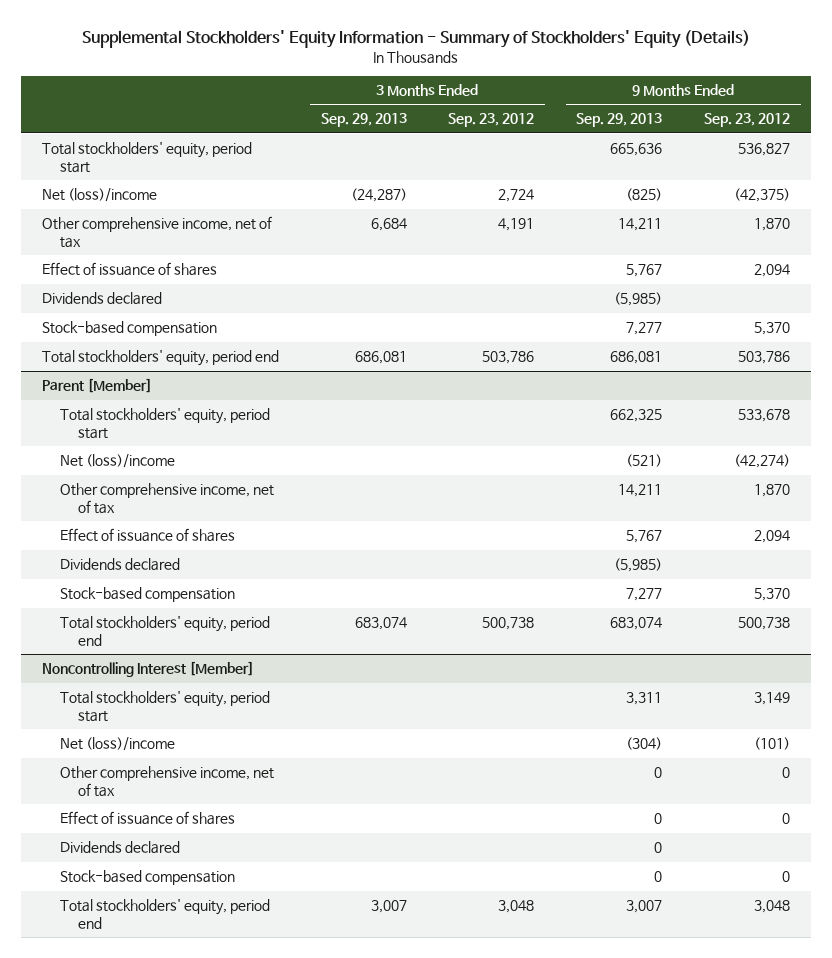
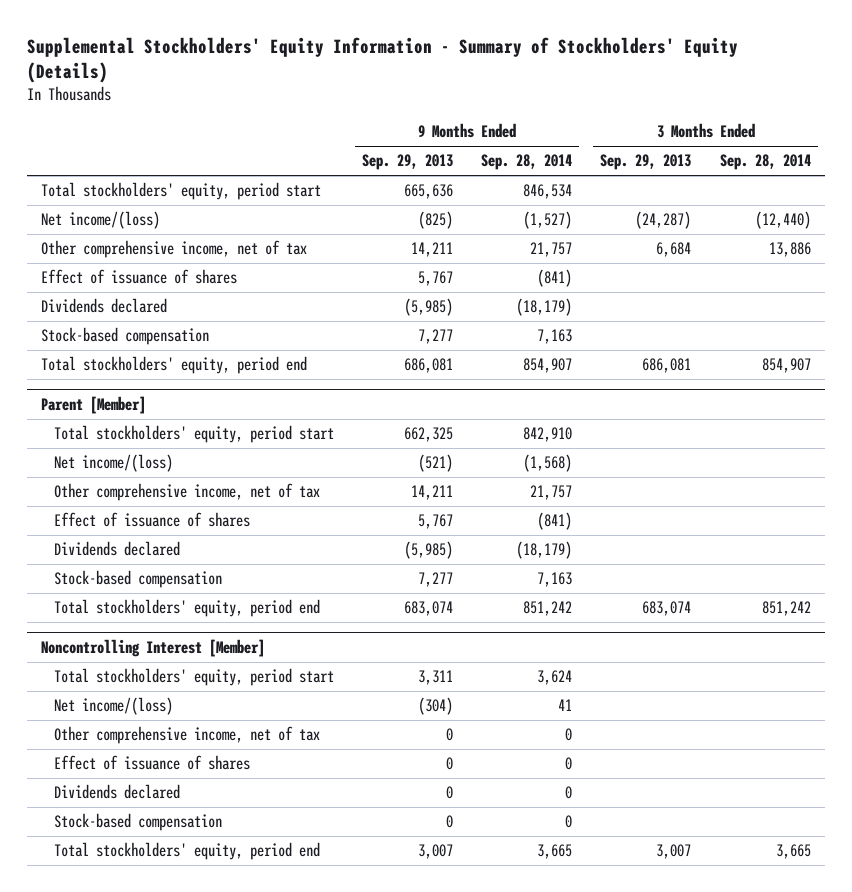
[448,113,535,128] Sep. 23, 2012 -> none
[704,113,791,128] Sep. 23, 2012 -> none
none -> [481,154,573,171] Sep. 28, 2014
none -> [719,154,811,171] Sep. 28, 2014
[41,188,157,203] Net (loss)/income -> [41,211,161,230] Net income/(loss)
[59,454,175,469] Net (loss)/income -> [53,454,173,473] Net income/(loss)
[59,737,175,752] Net (loss)/income -> [53,697,173,716] Net income/(loss)

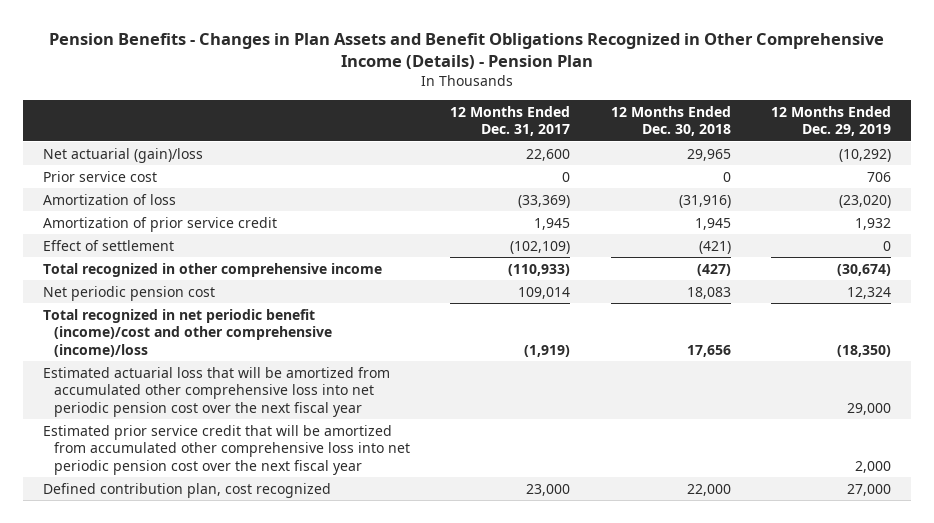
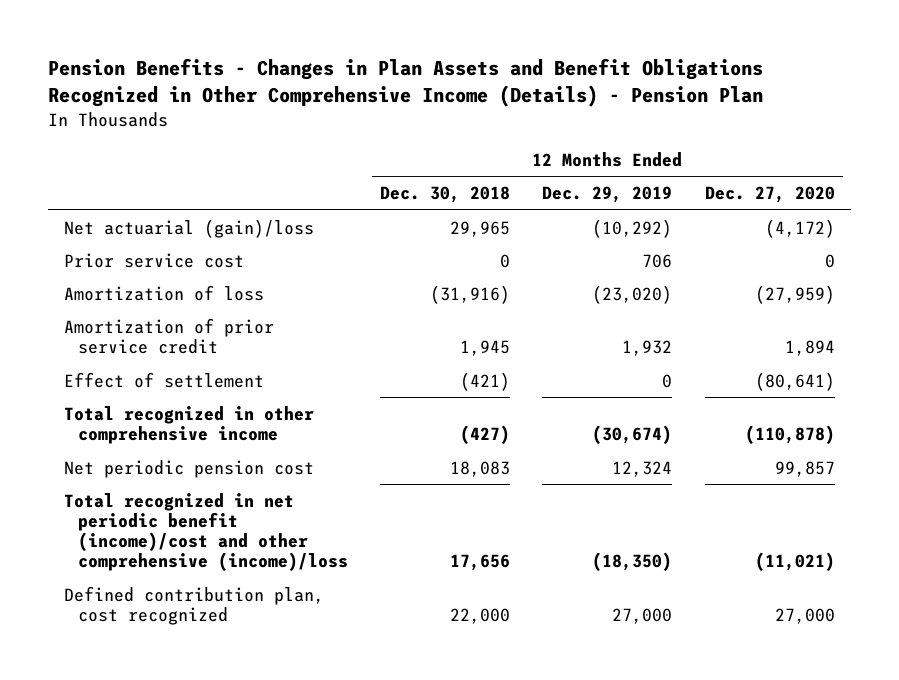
[450,105,571,137] 12 Months Ended Dec. 31, 2017 -> none
none -> [704,186,835,204] Dec. 27, 2020
[42,366,390,417] Estimated actuarial loss that will be amortized from accumulated other comprehensive loss into net periodic pension cost over the next fiscal year -> none
[42,424,410,475] Estimated prior service credit that will be amortized from accumulated other comprehensive loss into net periodic pension cost over the next fiscal year -> none

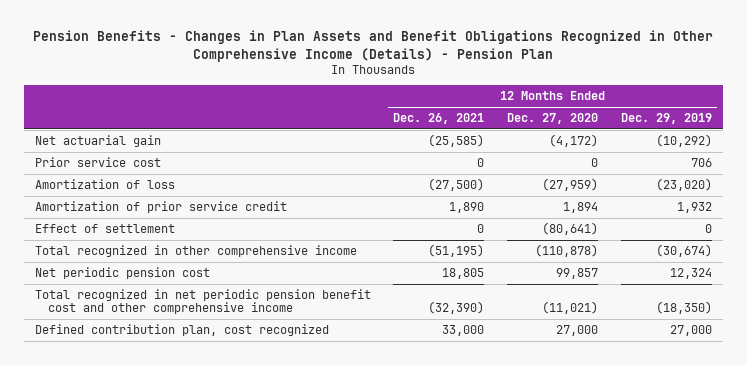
[380,186,511,204] Dec. 30, 2018 -> none
none -> [393,113,485,125] Dec. 26, 2021
[64,218,315,238] Net actuarial (gain)/loss -> [34,135,161,148] Net actuarial gain
[64,492,349,572] Total recognized in net periodic benefit (income)/cost and other comprehensive (income)/loss -> [34,289,371,315] Total recognized in net periodic pension benefit cost and other comprehensive income

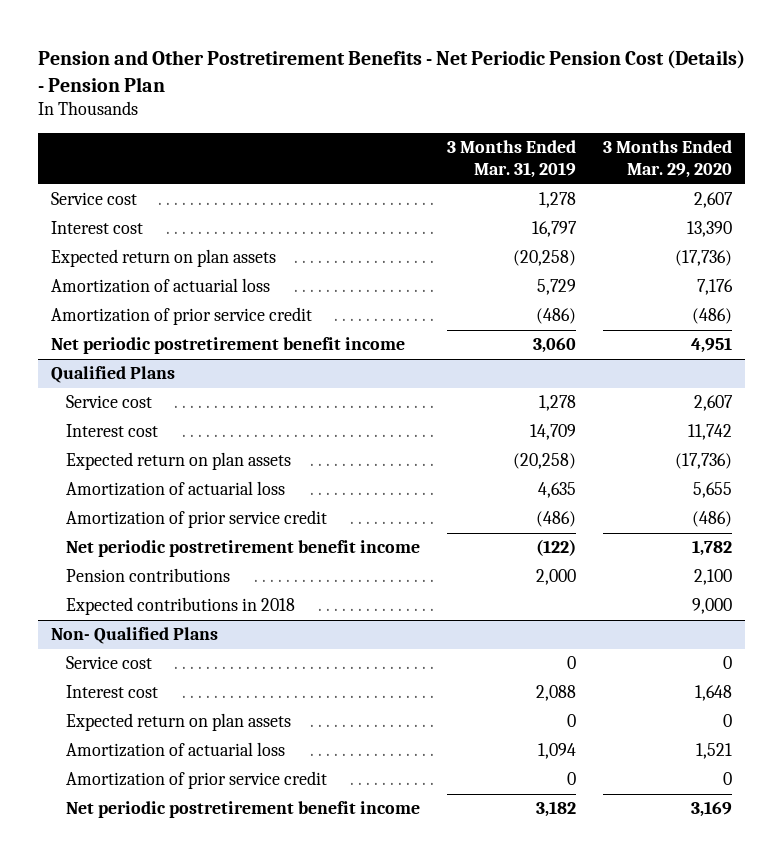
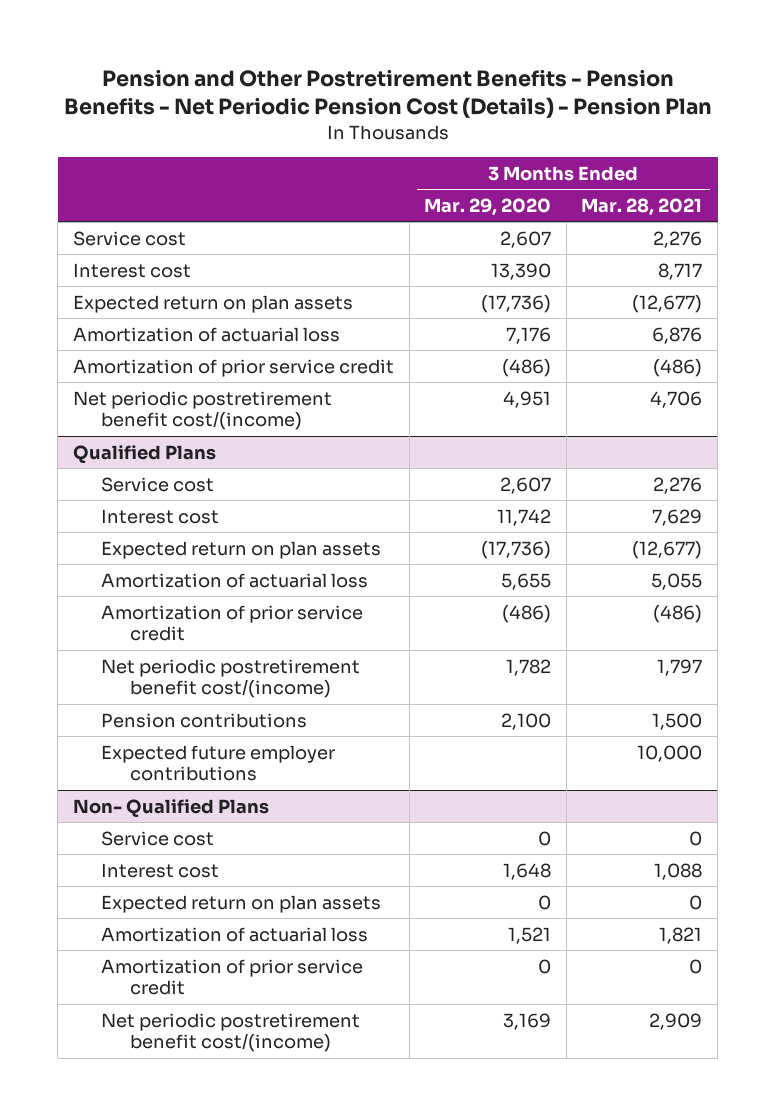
[37,49,745,92] Pension and Other Postretirement Benefits - Net Periodic Pension Cost (Details) - Pension Plan -> [63,69,712,119] Pension and Other Postretirement Benefits - Pension Benefits - Net Periodic Pension Cost (Details) - Pension Plan
[447,139,577,179] 3 Months Ended Mar. 31, 2019 -> none
none -> [581,198,703,217] Mar. 28, 2021
[50,337,405,355] Net periodic postretirement benefit income -> [72,390,332,431] Net periodic postretirement benefit cost/(income)
[66,540,421,558] Net periodic postretirement benefit income -> [101,658,361,699] Net periodic postretirement benefit cost/(income)
[66,597,296,616] Expected contributions in 2018 -> none
none -> [101,744,336,782] Expected future employer contributions
[66,801,421,819] Net periodic postretirement benefit income -> [101,1012,361,1053] Net periodic postretirement benefit cost/(income)

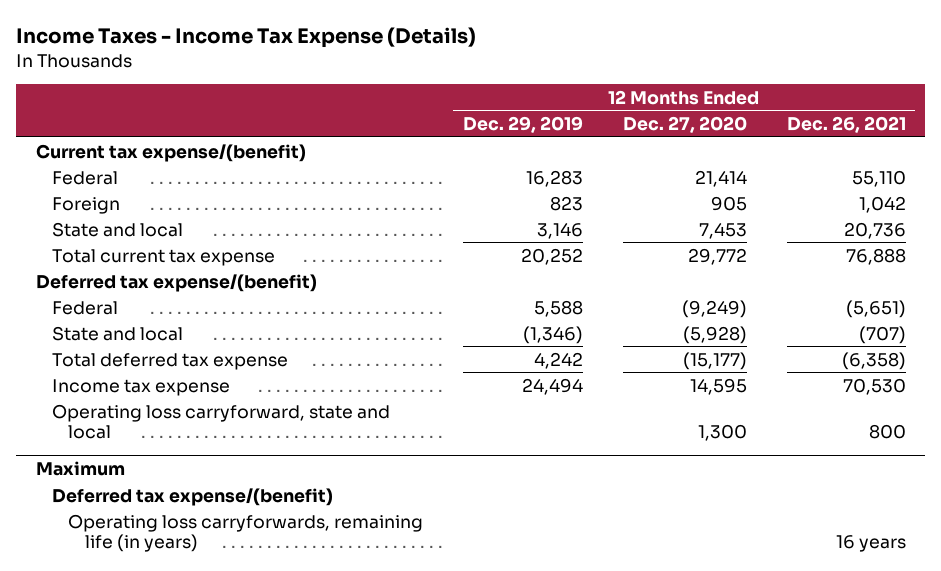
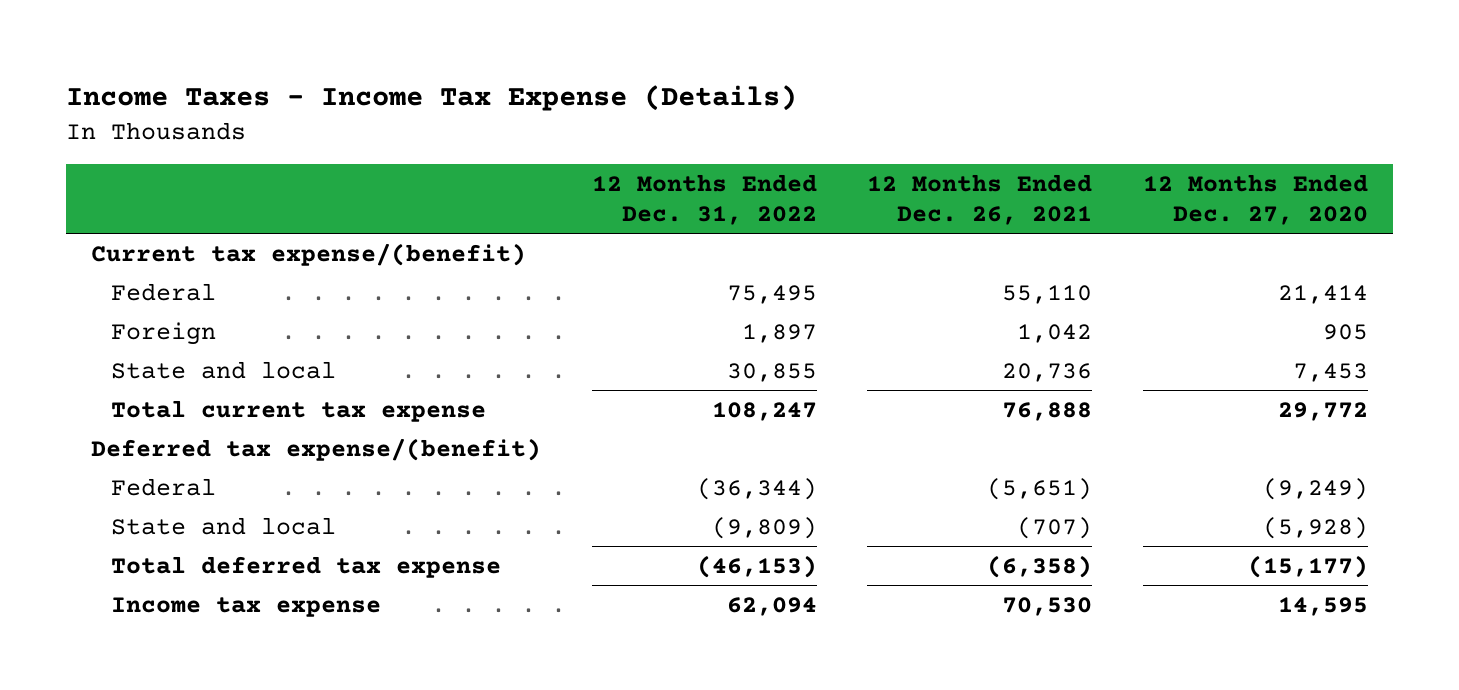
[463,116,584,134] Dec. 29, 2019 -> none
none -> [591,173,817,225] 12 Months Ended Dec. 31, 2022
[52,403,391,440] Operating loss carryforward, state and local -> none
[35,461,125,477] Maximum -> none
[52,487,334,506] Deferred tax expense/(benefit) -> none
[68,513,424,553] Operating loss carryforwards, remaining life (in years) -> none

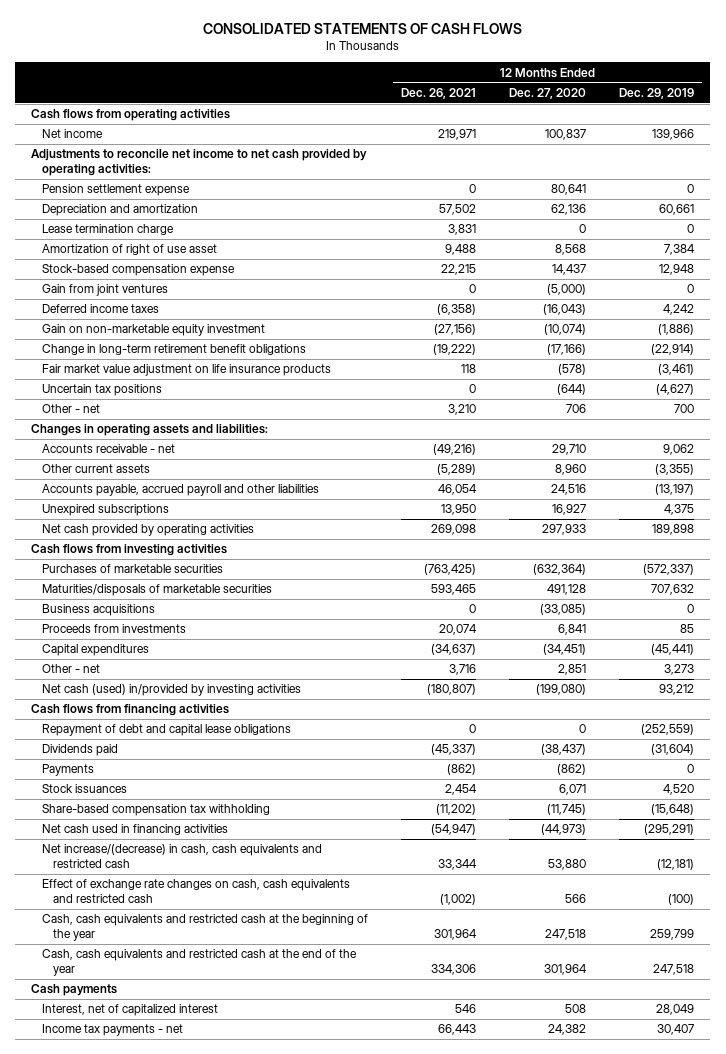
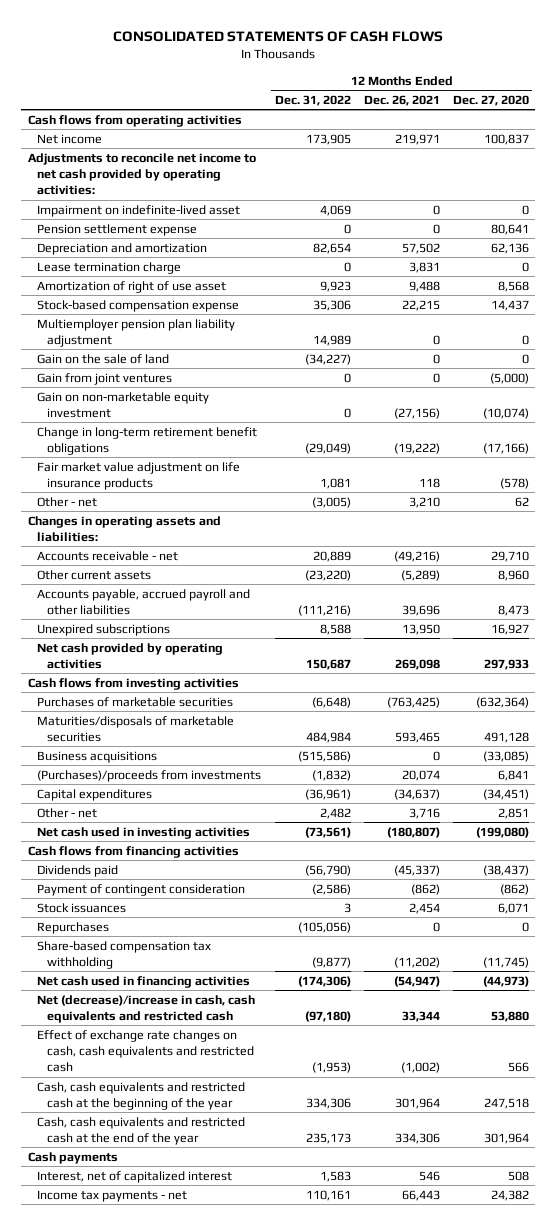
[619,87,695,99] Dec. 29, 2019 -> none
none -> [274,94,351,106] Dec. 31, 2022
none -> [37,204,241,217] Impairment on indefinite-lived asset
none -> [37,318,236,347] Multiemployer pension plan liability adjustment
none -> [37,353,170,364] Gain on the sale of land
[42,304,160,314] Deferred income taxes -> none
[42,384,163,397] Uncertain tax positions -> none
[566,404,587,414] 706 -> [514,496,529,507] 62
[438,484,478,496] 46,054 -> [401,604,440,616] 39,696
[551,484,587,496] 24,516 -> [497,604,529,616] 8,473
[42,624,187,634] Proceeds from investments -> [37,769,262,782] (Purchases)/proceeds from investments
[42,684,302,697] Net cash (used) in/provided by investing activities -> [37,826,251,839] Net cash used in investing activities
[42,724,292,737] Repayment of debt and capital lease obligations -> none
[42,764,95,777] Payments -> [37,883,246,896] Payment of contingent consideration
none -> [37,921,110,934] Repurchases
[42,844,323,869] Net increase/(decrease) in cash, cash equivalents and restricted cash -> [37,994,256,1023] Net (decrease)/increase in cash, cash equivalents and restricted cash

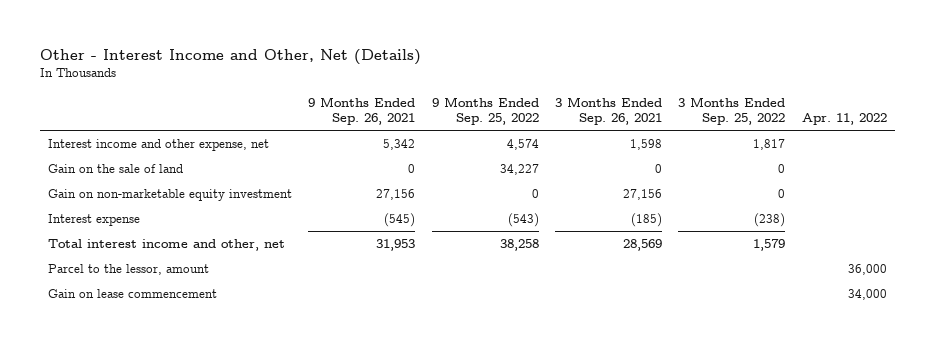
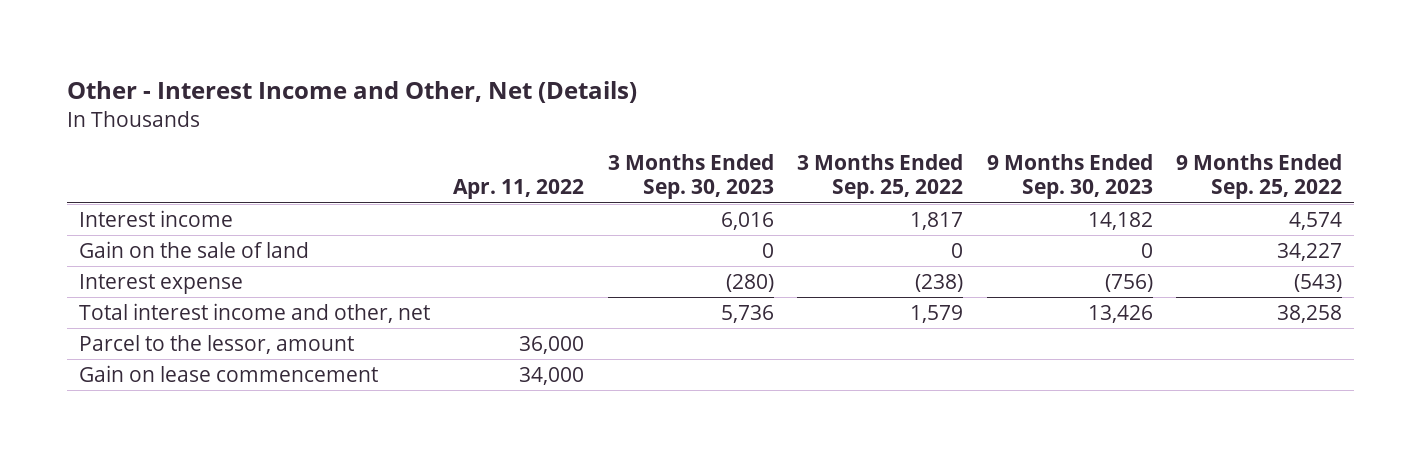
[308,97,416,126] 9 Months Ended Sep. 26, 2021 -> none
[555,97,663,126] 3 Months Ended Sep. 26, 2021 -> none
none -> [607,154,774,200] 3 Months Ended Sep. 30, 2023
none -> [986,154,1153,200] 9 Months Ended Sep. 30, 2023
[47,138,269,151] Interest income and other expense, net -> [78,210,233,228] Interest income
[47,188,292,201] Gain on non-marketable equity investment -> none

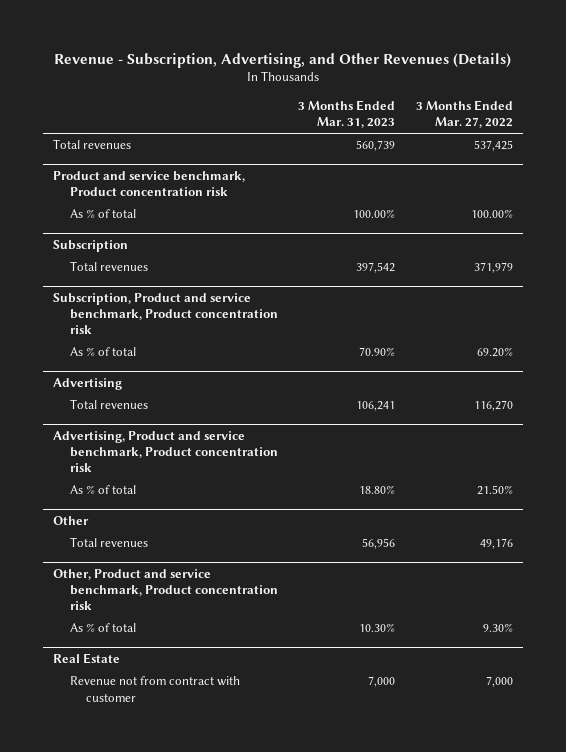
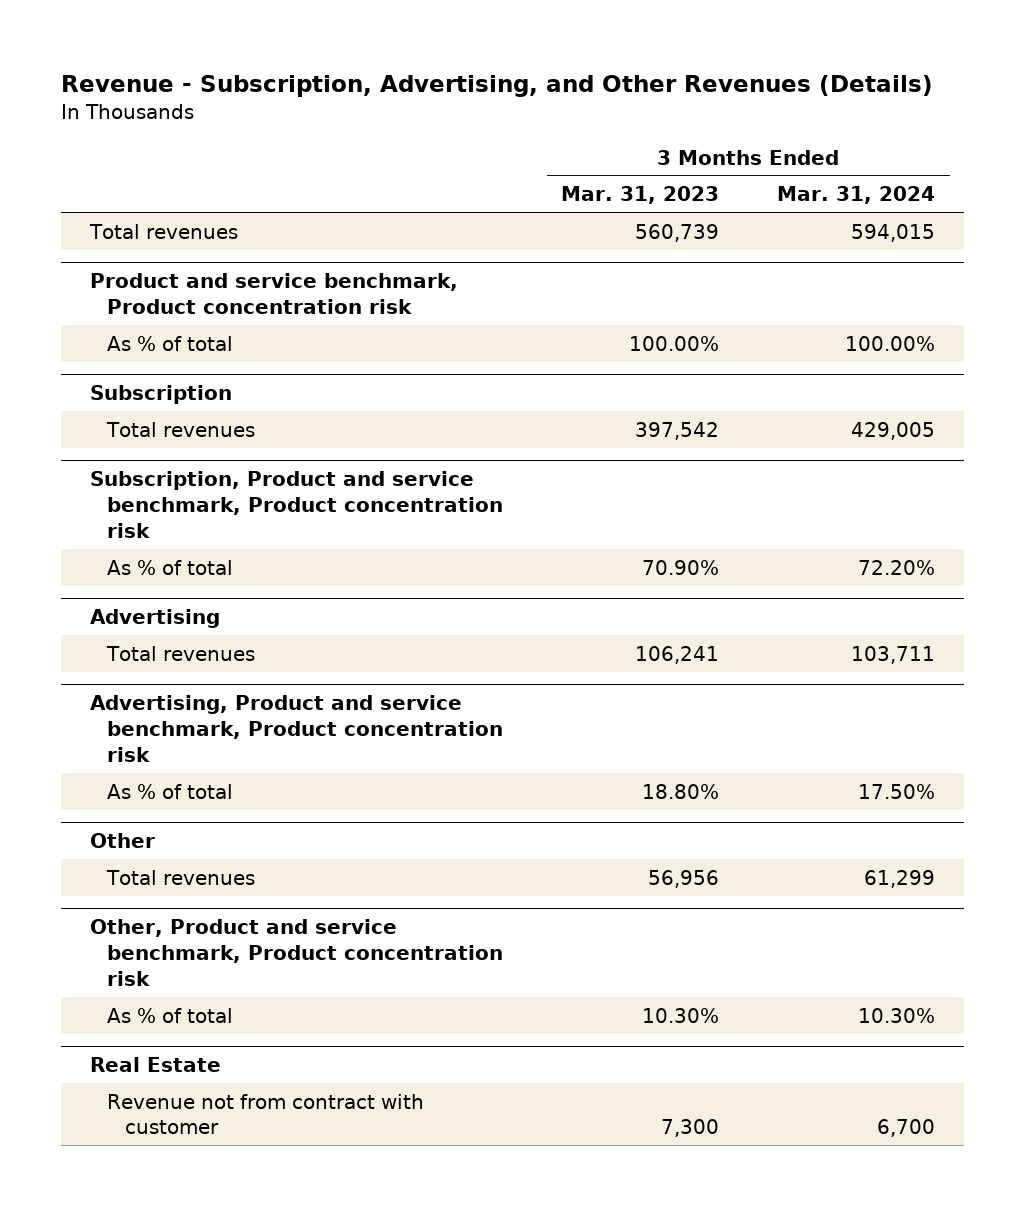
[415,99,513,129] 3 Months Ended Mar. 27, 2022 -> none
none -> [777,186,936,205] Mar. 31, 2024
[368,676,396,688] 7,000 -> [661,1119,720,1138] 7,300

